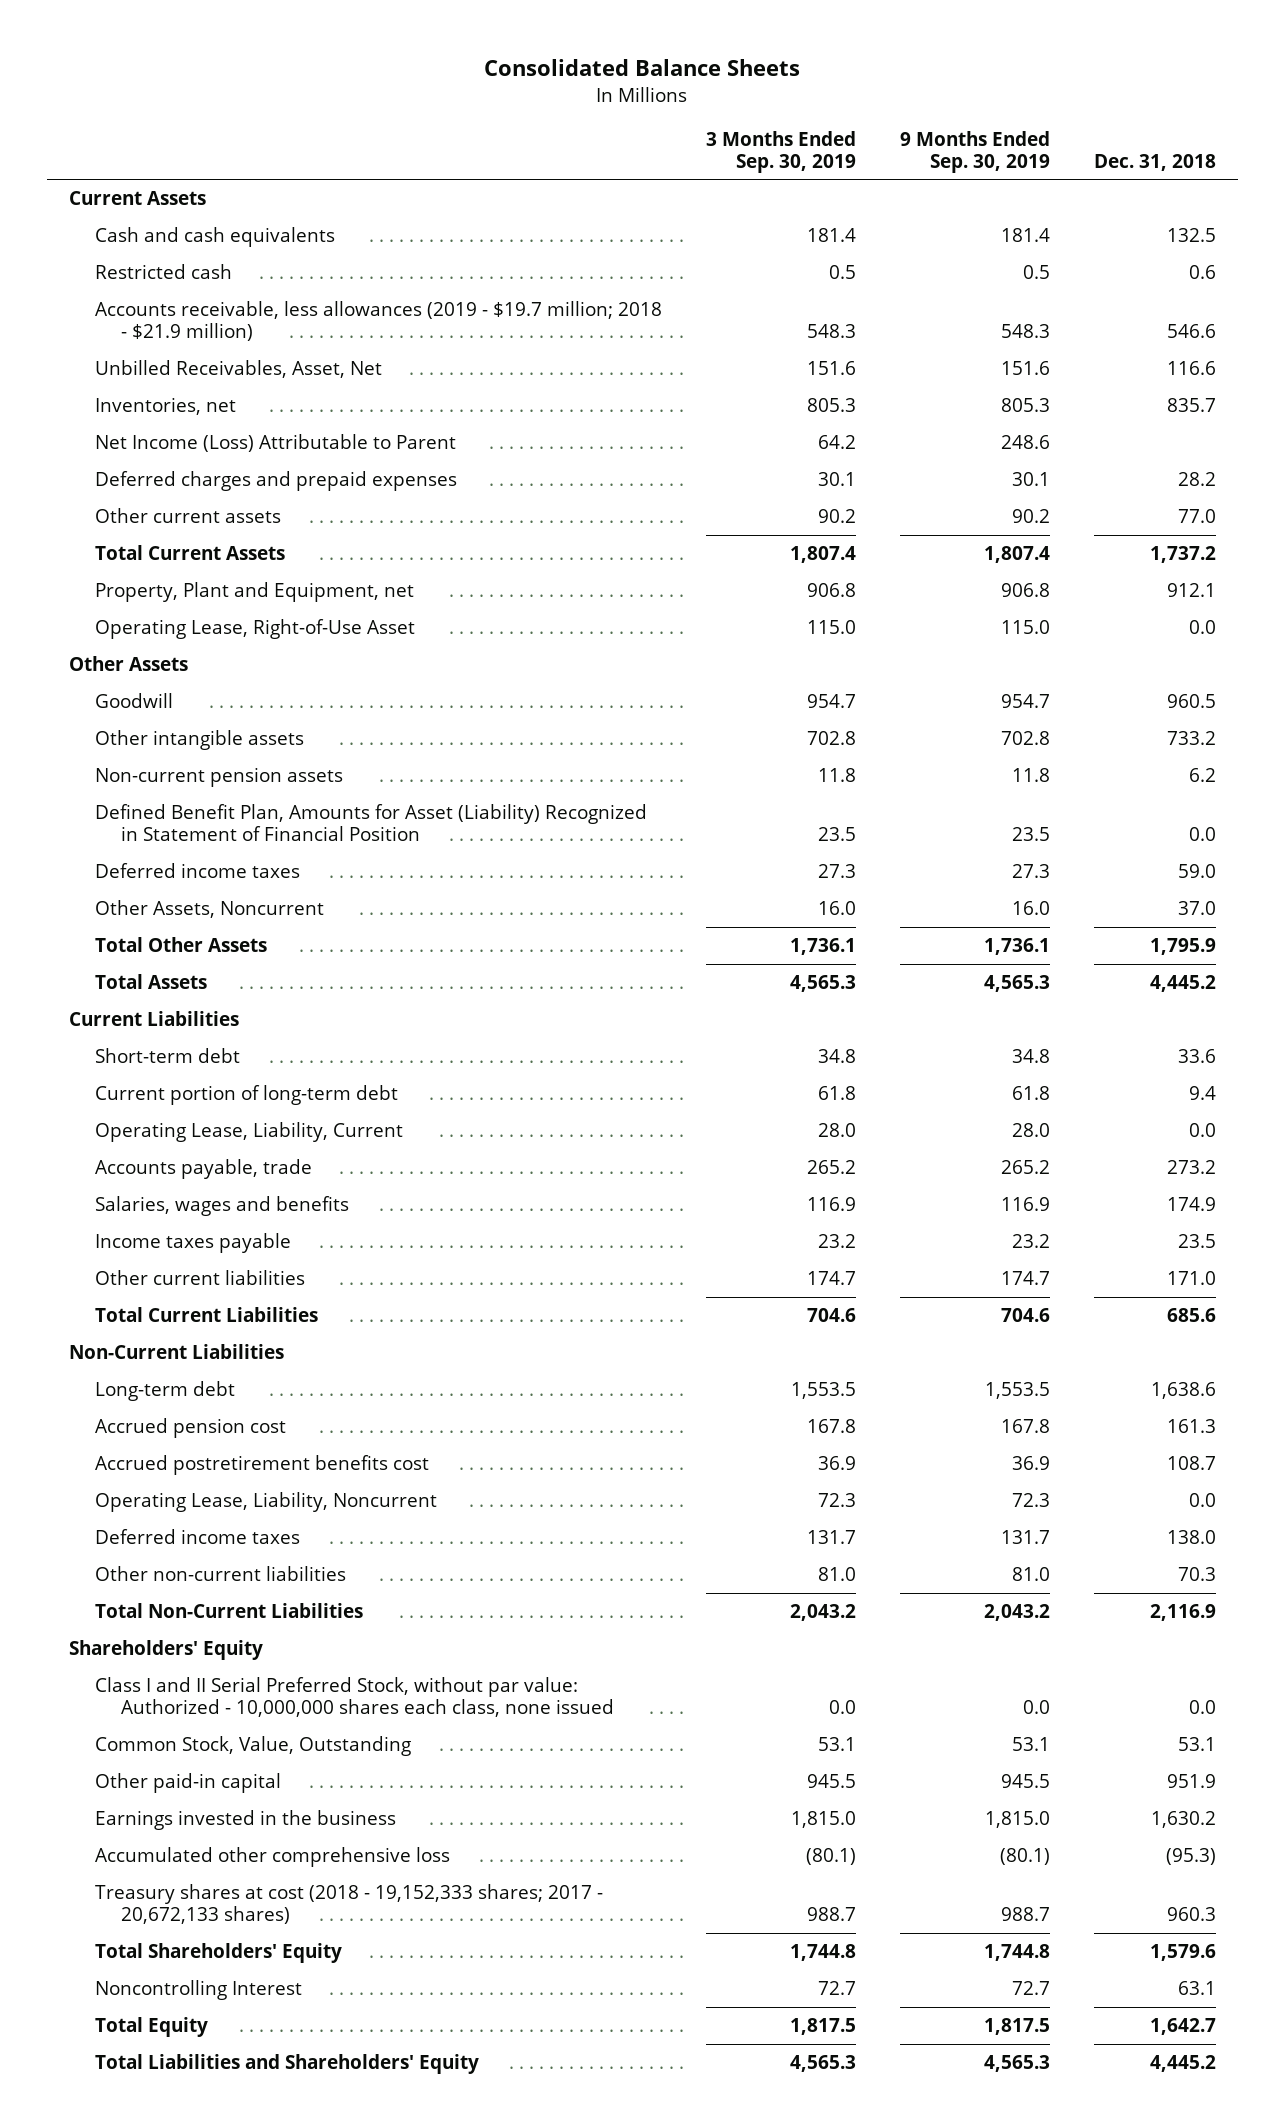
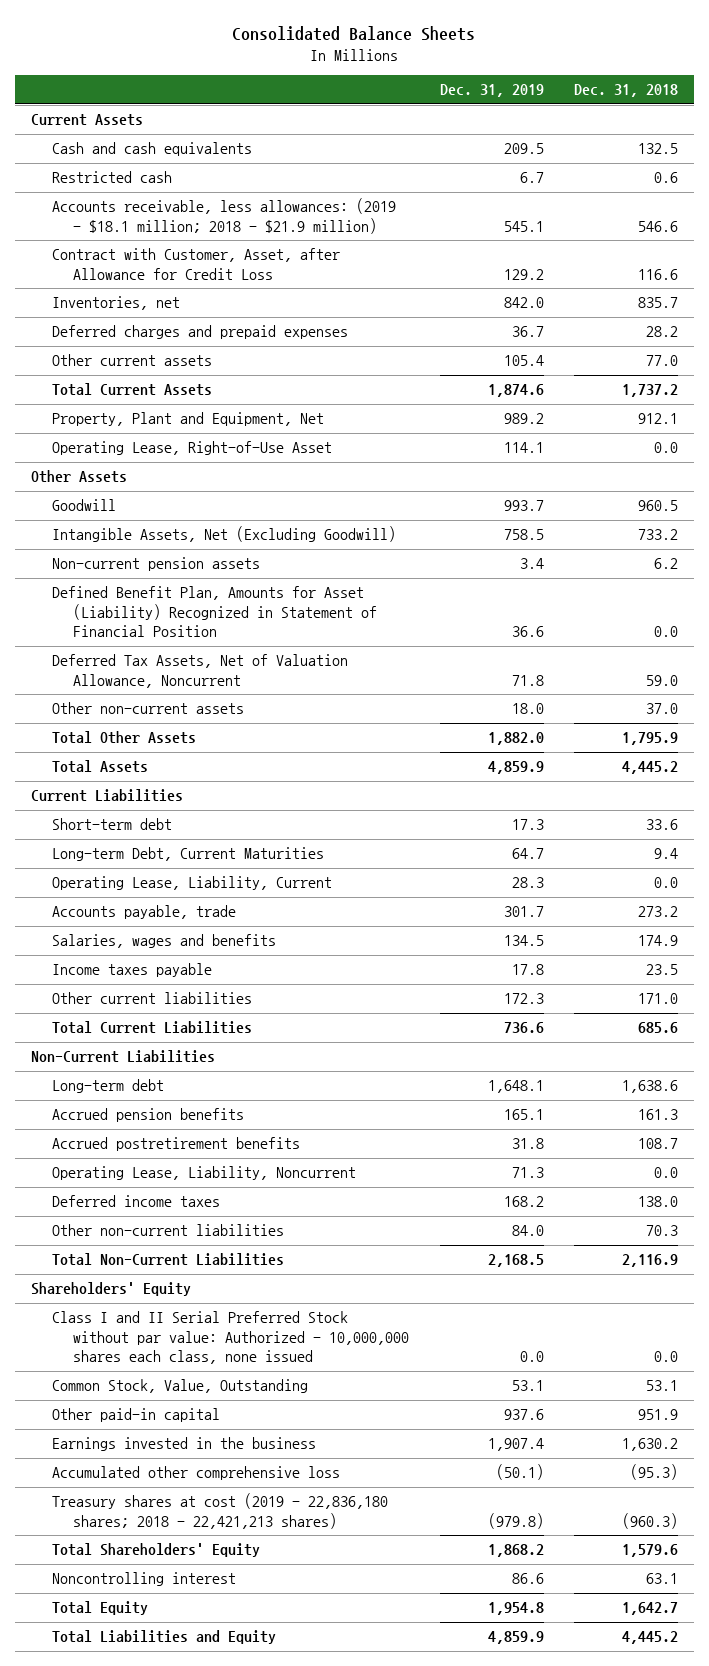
[705,130,856,173] 3 Months Ended Sep. 30, 2019 -> none
[899,130,1050,173] 9 Months Ended Sep. 30, 2019 -> none
none -> [439,84,544,98] Dec. 31, 2019
[95,301,663,342] Accounts receivable, less allowances (2019 - $19.7 million; 2018 - $21.9 million) -> [51,198,396,234] Accounts receivable, less allowances: (2019 - $18.1 million; 2018 - $21.9 million)
[95,360,383,379] Unbilled Receivables, Asset, Net -> [51,248,340,280] Contract with Customer, Asset, after Allowance for Credit Loss
[95,434,457,453] Net Income (Loss) Attributable to Parent -> none
[95,582,415,603] Property, Plant and Equipment, net -> [51,412,324,427] Property, Plant and Equipment, Net
[95,730,305,751] Other intangible assets -> [51,526,396,543] Intangible Assets, Net (Excluding Goodwill)
[95,863,301,879] Deferred income taxes -> [51,654,348,688] Deferred Tax Assets, Net of Valuation Allowance, Noncurrent
[95,900,325,919] Other Assets, Noncurrent -> [51,702,244,715] Other non-current assets
[95,1085,399,1106] Current portion of long-term debt -> [51,847,324,862] Long-term Debt, Current Maturities
[95,1418,287,1439] Accrued pension cost -> [51,1108,244,1123] Accrued pension benefits
[95,1455,430,1476] Accrued postretirement benefits cost -> [51,1137,300,1152] Accrued postretirement benefits
[95,1677,615,1718] Class I and II Serial Preferred Stock, without par value: Authorized - 10,000,000 shares each class, none issued -> [51,1311,410,1365] Class I and II Serial Preferred Stock without par value: Authorized - 10,000,000 shares each class, none issued
[95,1884,604,1925] Treasury shares at cost (2018 - 19,152,333 shares; 2017 - 20,672,133 shares) -> [51,1493,388,1529] Treasury shares at cost (2019 - 22,836,180 shares; 2018 - 22,421,213 shares)
[1166,1907,1216,1922] 960.3 -> [622,1512,679,1529] (960.3)
[95,1980,303,2001] Noncontrolling Interest -> [51,1572,236,1587] Noncontrolling interest
[95,2054,480,2075] Total Liabilities and Shareholders' Equity -> [51,1630,276,1645] Total Liabilities and Equity

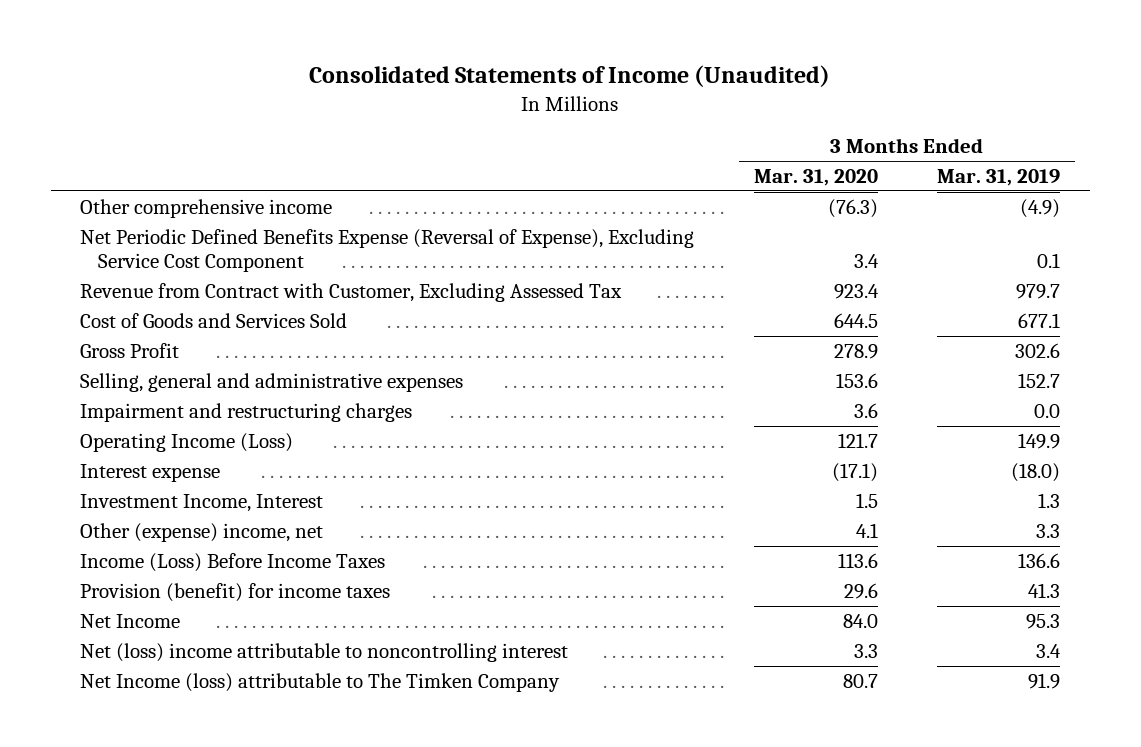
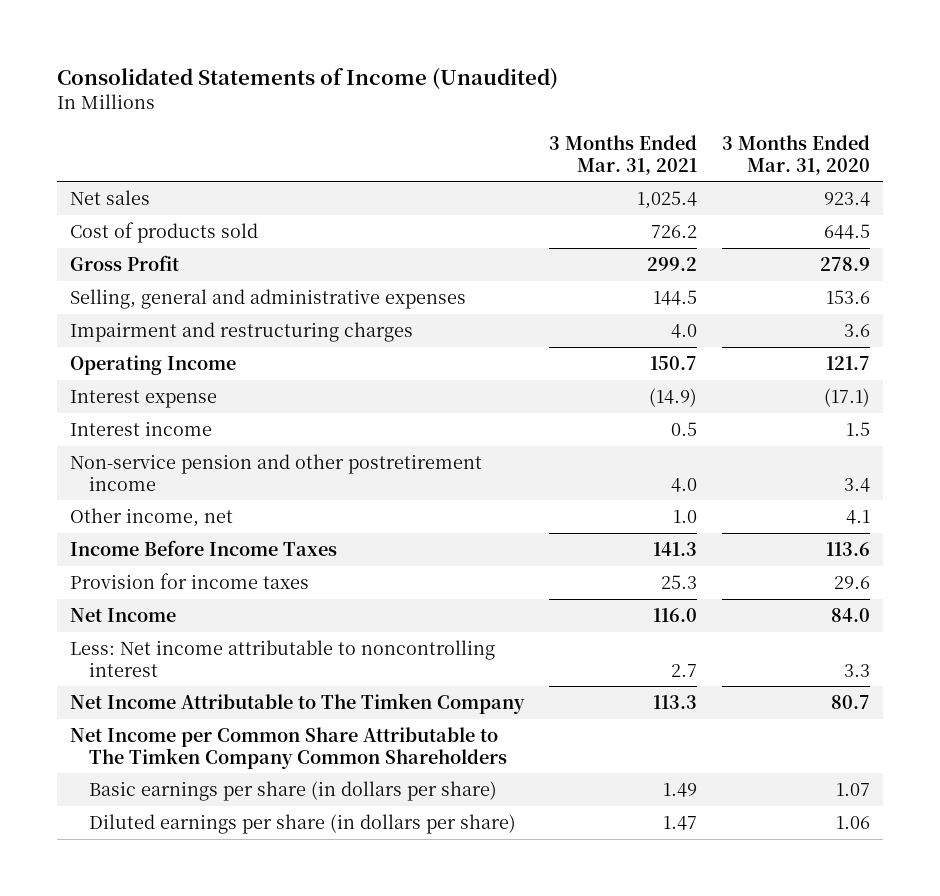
[937,169,1061,187] Mar. 31, 2019 -> none
none -> [548,134,697,175] 3 Months Ended Mar. 31, 2021
[80,198,333,218] Other comprehensive income -> none
[80,228,695,273] Net Periodic Defined Benefits Expense (Reversal of Expense), Excluding Service Cost Component -> none
[80,282,623,302] Revenue from Contract with Customer, Excluding Assessed Tax -> [69,189,150,205] Net sales
[80,312,348,328] Cost of Goods and Services Sold -> [69,221,258,243] Cost of products sold
[80,432,294,452] Operating Income (Loss) -> [69,354,236,375] Operating Income
[80,493,324,512] Investment Income, Interest -> [69,420,212,436] Interest income
none -> [69,453,482,491] Non-service pension and other postretirement income
[80,522,324,542] Other (expense) income, net -> [69,507,233,527] Other income, net
[80,552,386,572] Income (Loss) Before Income Taxes -> [69,539,337,556] Income Before Income Taxes
[80,582,391,602] Provision (benefit) for income taxes -> [69,572,309,589] Provision for income taxes
[80,642,569,662] Net (loss) income attributable to noncontrolling interest -> [69,639,495,677] Less: Net income attributable to noncontrolling interest
[80,672,561,692] Net Income (loss) attributable to The Timken Company -> [69,692,525,714] Net Income Attributable to The Timken Company
none -> [69,726,507,769] Net Income per Common Share Attributable to The Timken Company Common Shareholders
none -> [88,780,497,801] Basic earnings per share (in dollars per share)
none -> [88,813,516,834] Diluted earnings per share (in dollars per share)

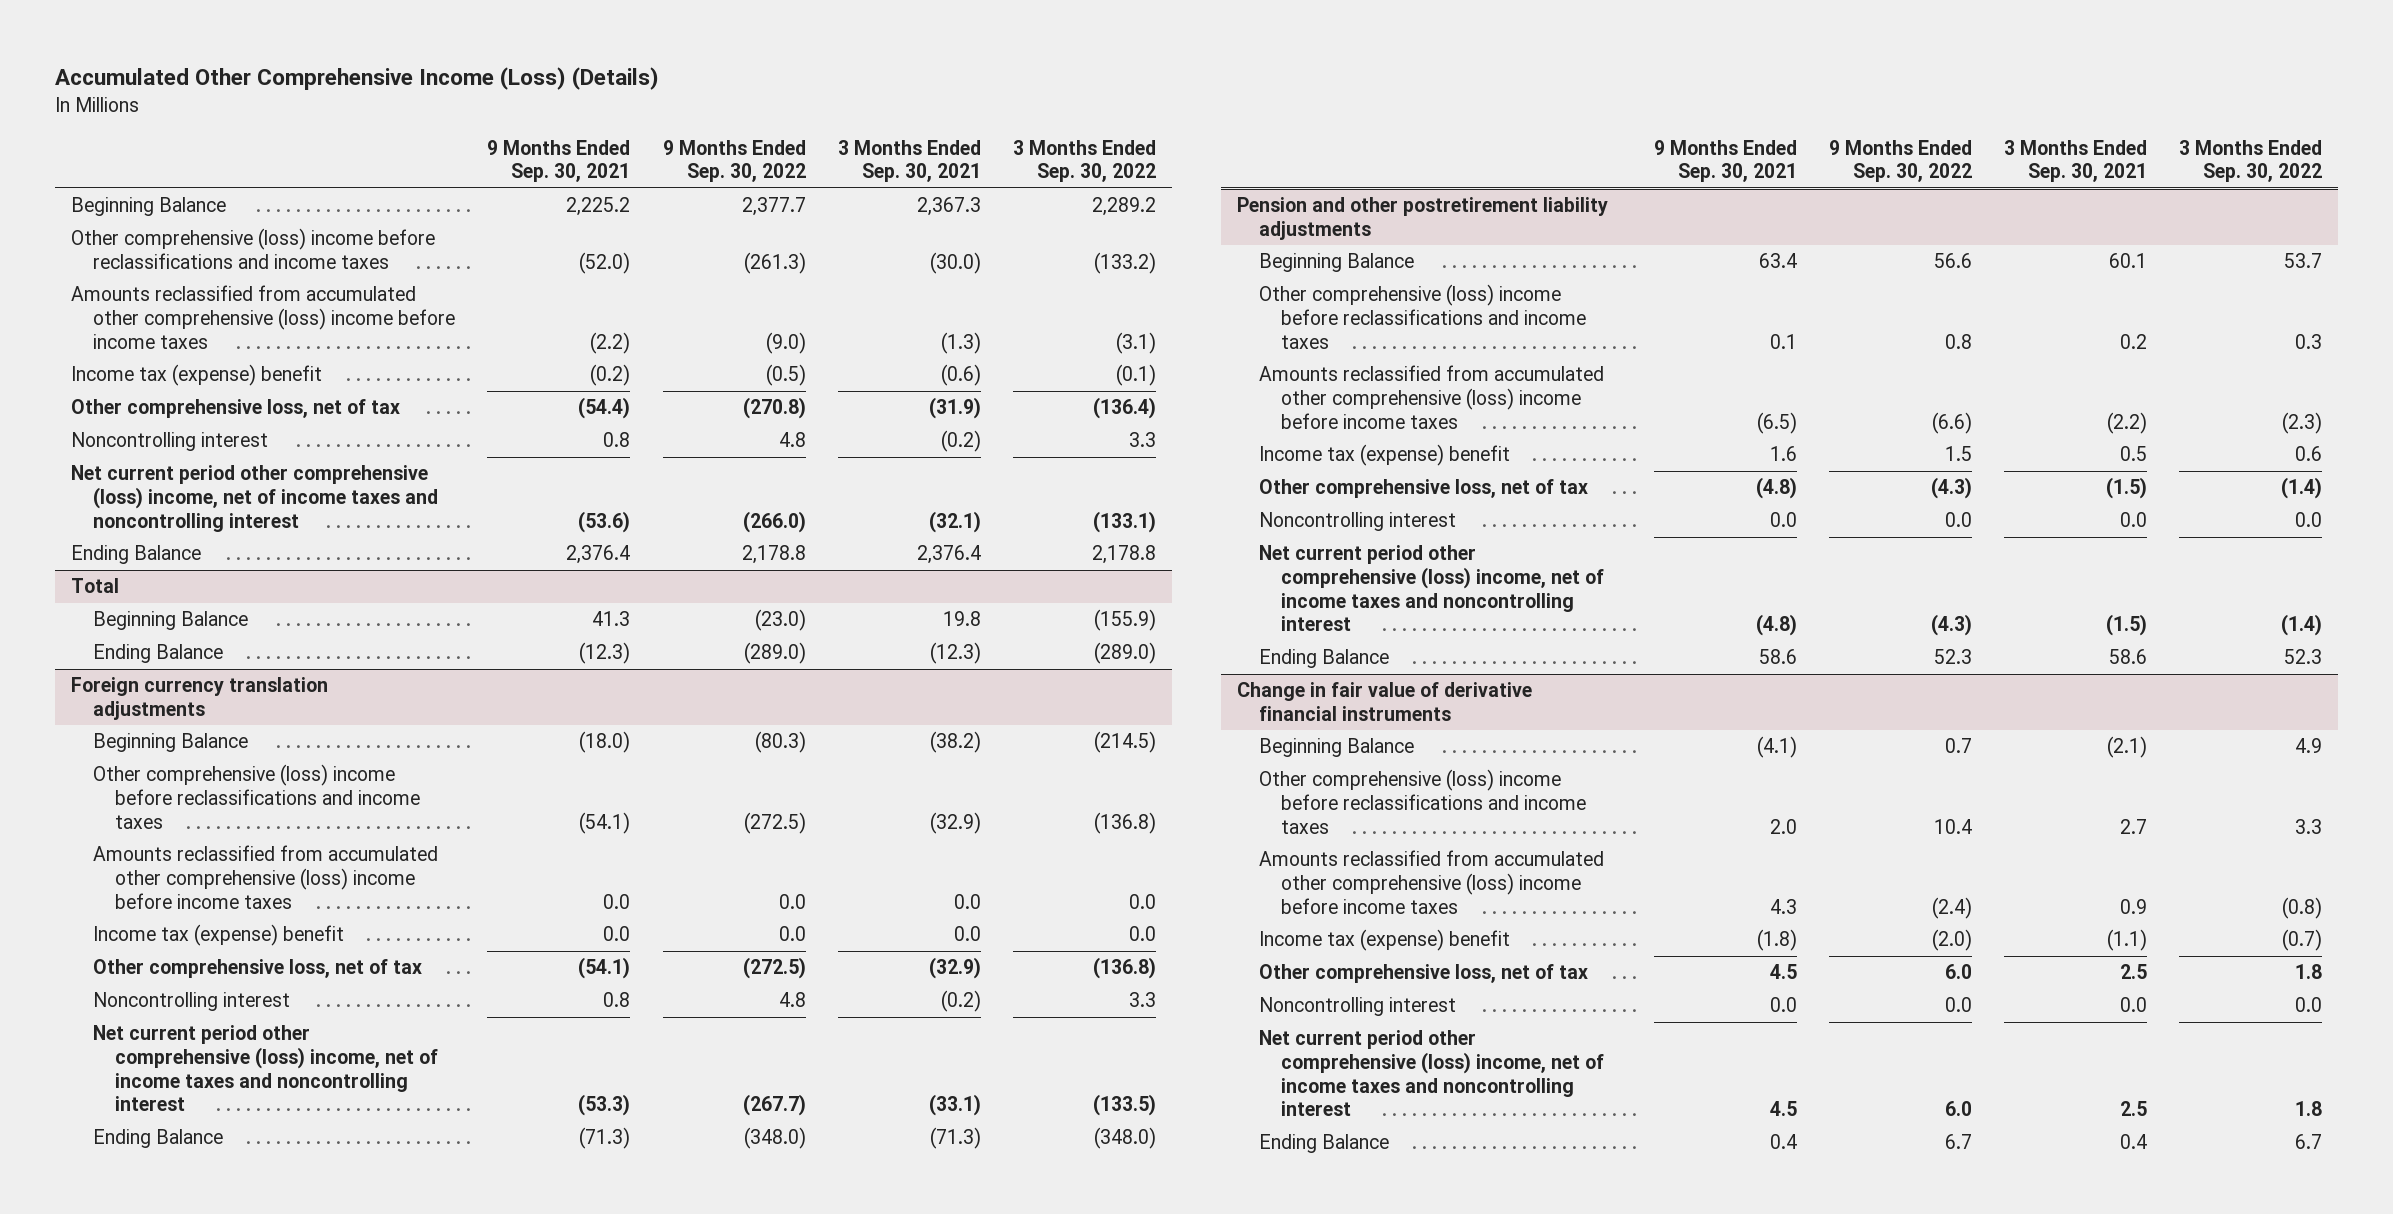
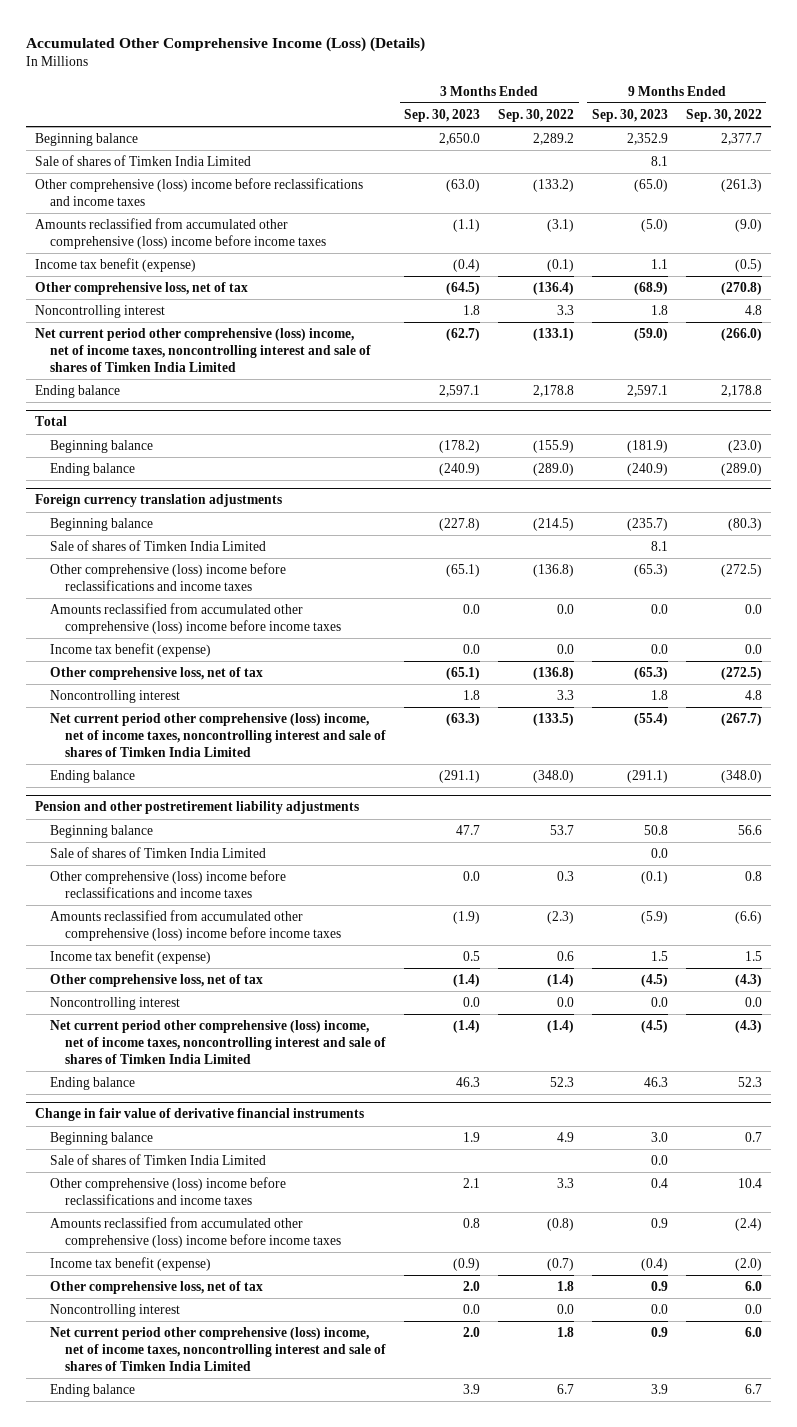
[487,139,631,183] 9 Months Ended Sep. 30, 2021 -> none
[837,139,981,183] 3 Months Ended Sep. 30, 2021 -> none
none -> [404,108,481,122] Sep. 30, 2023
none -> [591,108,668,122] Sep. 30, 2023
[71,197,227,217] Beginning Balance -> [35,133,139,147] Beginning balance
none -> [35,155,252,167] Sale of shares of Timken India Limited
[71,364,323,387] Income tax (expense) benefit -> [35,258,197,273] Income tax benefit (expense)
[71,465,439,532] Net current period other comprehensive (loss) income, net of income taxes and noncontrolling interest -> [35,328,372,372] Net current period other comprehensive (loss) income, net of income taxes, noncontrolling interest and sale of shares of Timken India Limited
[71,545,202,565] Ending Balance -> [35,385,121,399] Ending balance
[93,611,249,631] Beginning Balance -> [50,440,154,454] Beginning balance
[93,644,224,664] Ending Balance -> [50,463,136,477] Ending balance
[93,733,249,753] Beginning Balance -> [50,518,154,532] Beginning balance
none -> [50,540,267,552] Sale of shares of Timken India Limited
[93,924,345,947] Income tax (expense) benefit -> [50,643,212,658] Income tax benefit (expense)
[93,1025,439,1112] Net current period other comprehensive (loss) income, net of income taxes and noncontrolling interest -> [50,713,387,757] Net current period other comprehensive (loss) income, net of income taxes, noncontrolling interest and sale of shares of Timken India Limited
[93,1129,224,1149] Ending Balance -> [50,770,136,784] Ending balance
[1259,253,1415,273] Beginning Balance -> [50,825,154,839] Beginning balance
none -> [50,847,267,859] Sale of shares of Timken India Limited
[1259,444,1511,467] Income tax (expense) benefit -> [50,950,212,965] Income tax benefit (expense)
[1259,545,1605,632] Net current period other comprehensive (loss) income, net of income taxes and noncontrolling interest -> [50,1020,387,1064] Net current period other comprehensive (loss) income, net of income taxes, noncontrolling interest and sale of shares of Timken India Limited
[1259,649,1390,669] Ending Balance -> [50,1077,136,1091] Ending balance
[1259,738,1415,758] Beginning Balance -> [50,1132,154,1146] Beginning balance
none -> [50,1154,267,1166] Sale of shares of Timken India Limited
[1259,929,1511,952] Income tax (expense) benefit -> [50,1257,212,1272] Income tax benefit (expense)
[1259,1030,1605,1117] Net current period other comprehensive (loss) income, net of income taxes and noncontrolling interest -> [50,1327,387,1371] Net current period other comprehensive (loss) income, net of income taxes, noncontrolling interest and sale of shares of Timken India Limited
[1259,1134,1390,1154] Ending Balance -> [50,1384,136,1398] Ending balance

